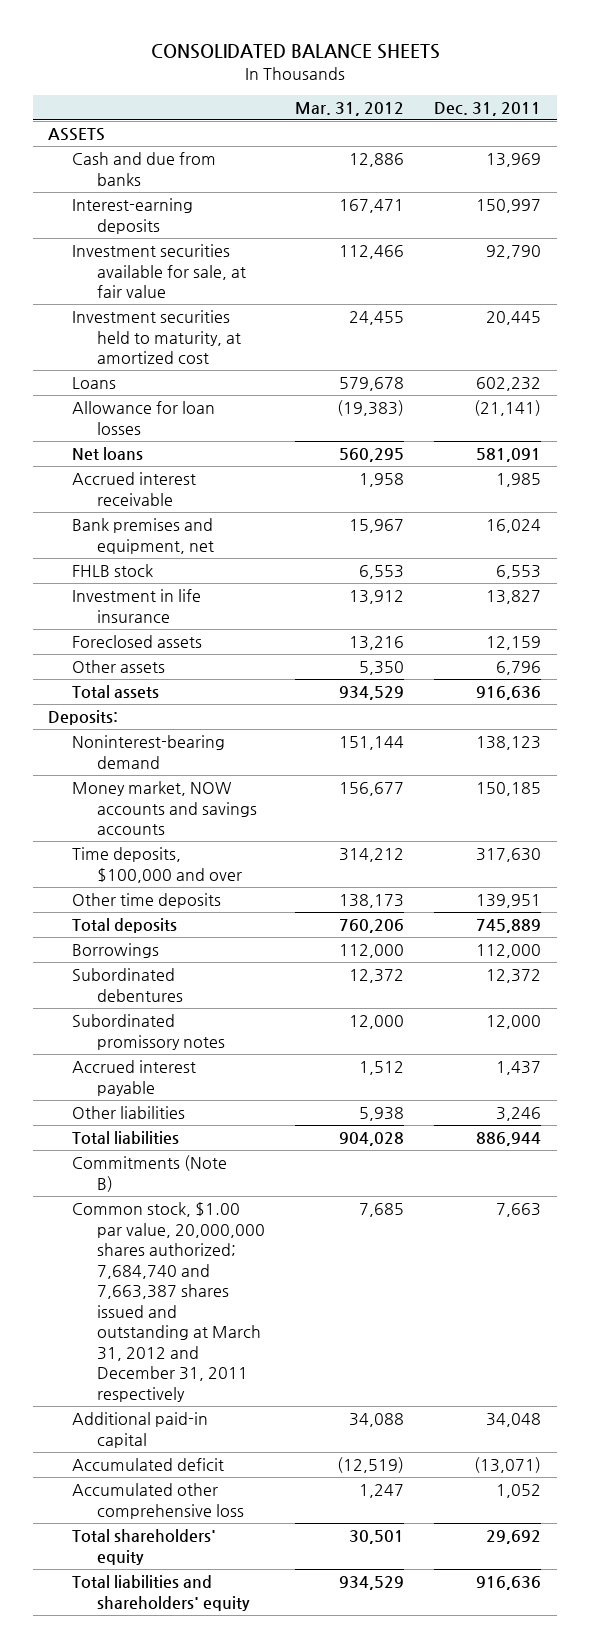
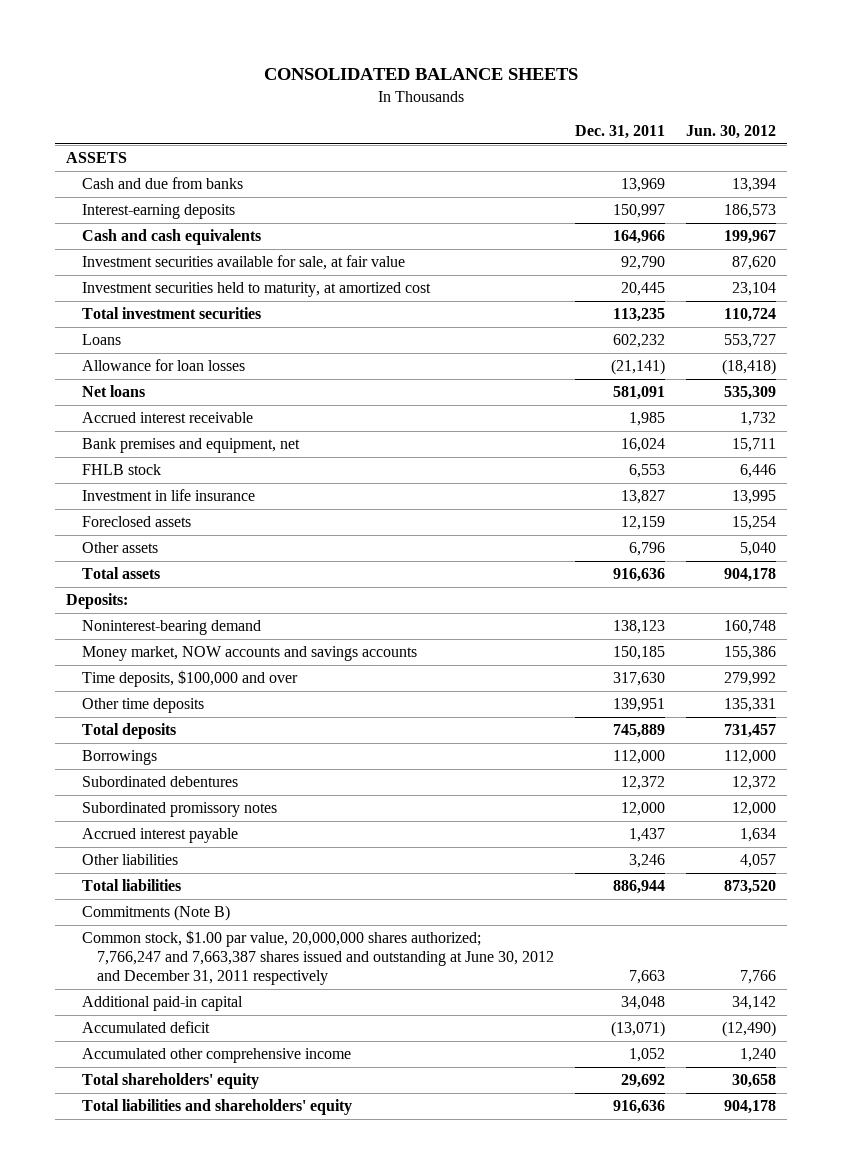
[295,101,405,116] Mar. 31, 2012 -> none
none -> [686,124,777,139] Jun. 30, 2012
none -> [81,229,261,246] Cash and cash equivalents
none -> [81,307,261,320] Total investment securities
[72,1202,265,1402] Common stock, $1.00 par value, 20,000,000 shares authorized; 7,684,740 and 7,663,387 shares issued and outstanding at March 31, 2012 and December 31, 2011 respectively -> [81,930,555,986] Common stock, $1.00 par value, 20,000,000 shares authorized; 7,766,247 and 7,663,387 shares issued and outstanding at June 30, 2012 and December 31, 2011 respectively
[72,1483,244,1519] Accumulated other comprehensive loss -> [81,1048,351,1064] Accumulated other comprehensive income

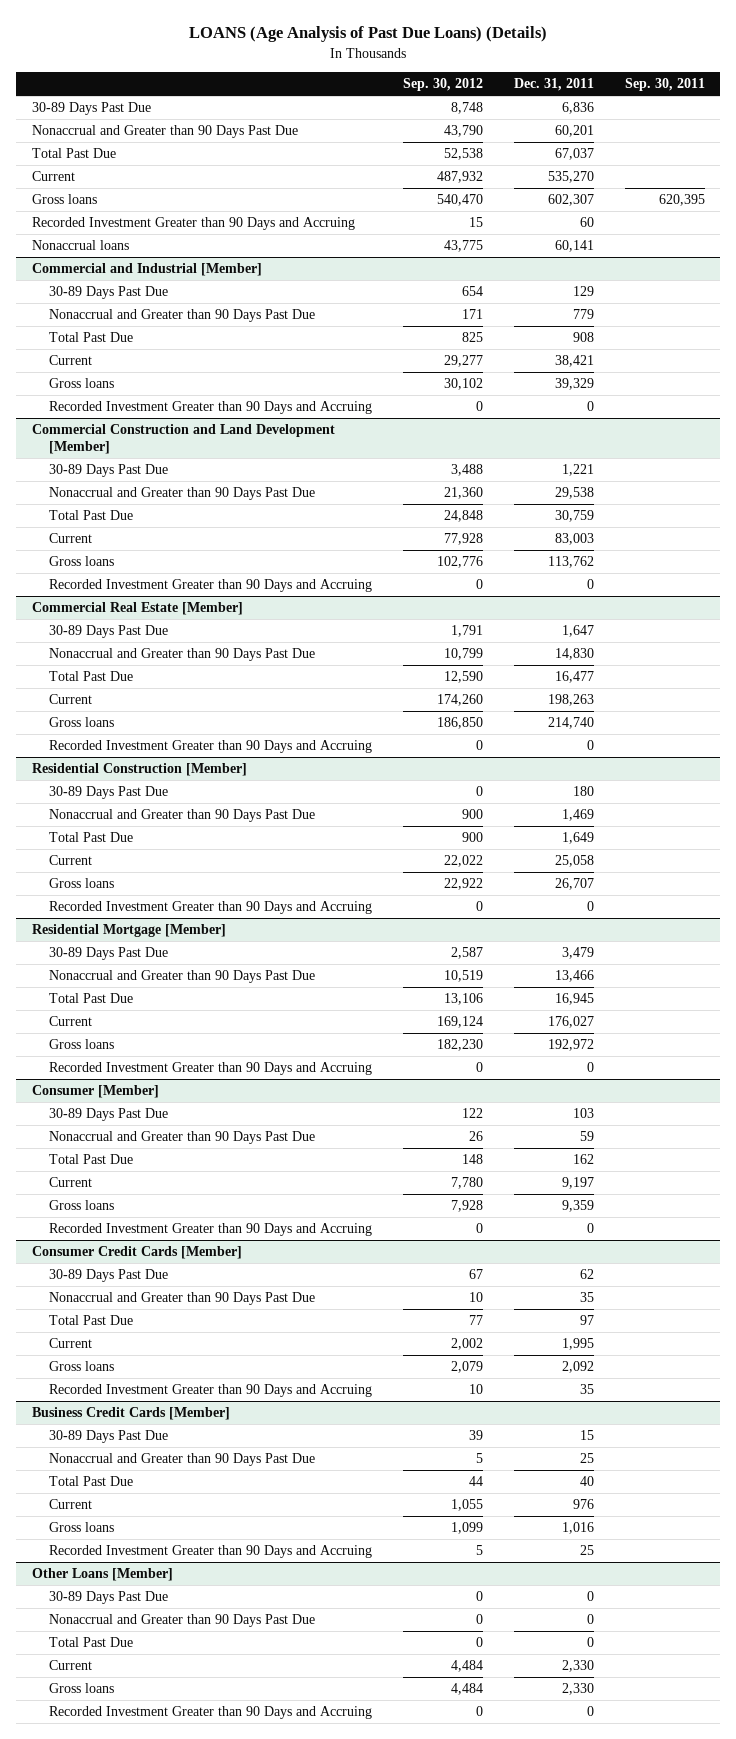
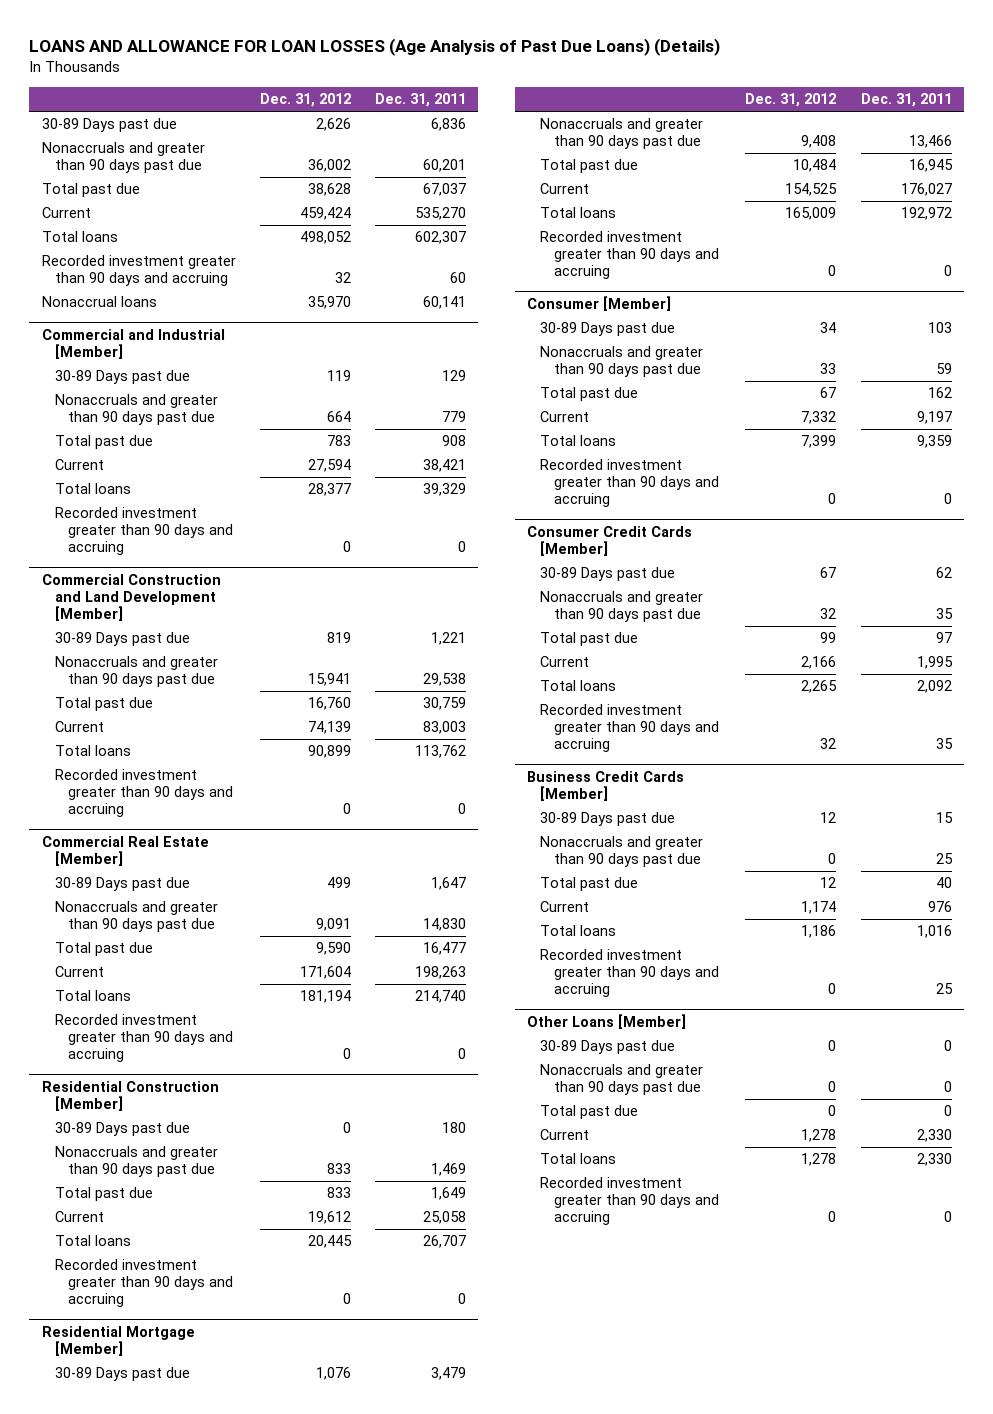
[189,26,548,43] LOANS (Age Analysis of Past Due Loans) (Details) -> [29,38,721,57] LOANS AND ALLOWANCE FOR LOAN LOSSES (Age Analysis of Past Due Loans) (Details)
[403,78,484,92] Sep. 30, 2012 -> none
[624,78,705,92] Sep. 30, 2011 -> none
none -> [259,93,351,108] Dec. 31, 2012
[31,102,151,116] 30-89 Days Past Due -> [41,118,177,133] 30-89 Days past due
[31,125,298,139] Nonaccrual and Greater than 90 Days Past Due -> [41,142,205,174] Nonaccruals and greater than 90 days past due
[31,148,116,159] Total Past Due -> [41,183,140,198] Total past due
[31,194,97,205] Gross loans -> [41,231,118,243] Total loans
[31,217,355,231] Recorded Investment Greater than 90 Days and Accruing -> [41,255,236,287] Recorded investment greater than 90 days and accruing
[49,286,169,300] 30-89 Days Past Due -> [54,370,190,385] 30-89 Days past due
[49,309,316,323] Nonaccrual and Greater than 90 Days Past Due -> [54,394,218,426] Nonaccruals and greater than 90 days past due
[49,332,134,343] Total Past Due -> [54,435,153,450] Total past due
[49,378,115,389] Gross loans -> [54,483,131,495] Total loans
[49,401,373,415] Recorded Investment Greater than 90 Days and Accruing -> [54,507,234,556] Recorded investment greater than 90 days and accruing
[49,464,169,478] 30-89 Days Past Due -> [54,632,190,647] 30-89 Days past due
[49,487,316,501] Nonaccrual and Greater than 90 Days Past Due -> [54,656,218,688] Nonaccruals and greater than 90 days past due
[49,510,134,521] Total Past Due -> [54,697,153,712] Total past due
[49,556,115,567] Gross loans -> [54,745,131,757] Total loans
[49,579,373,593] Recorded Investment Greater than 90 Days and Accruing -> [54,769,234,818] Recorded investment greater than 90 days and accruing
[49,625,169,639] 30-89 Days Past Due -> [54,877,190,892] 30-89 Days past due
[49,648,316,662] Nonaccrual and Greater than 90 Days Past Due -> [54,901,218,933] Nonaccruals and greater than 90 days past due
[49,671,134,682] Total Past Due -> [54,942,153,957] Total past due
[49,717,115,728] Gross loans -> [54,990,131,1002] Total loans
[49,740,373,754] Recorded Investment Greater than 90 Days and Accruing -> [54,1014,234,1063] Recorded investment greater than 90 days and accruing
[49,786,169,800] 30-89 Days Past Due -> [54,1122,190,1137] 30-89 Days past due
[49,809,316,823] Nonaccrual and Greater than 90 Days Past Due -> [54,1146,218,1178] Nonaccruals and greater than 90 days past due
[49,832,134,843] Total Past Due -> [54,1187,153,1202] Total past due
[49,878,115,889] Gross loans -> [54,1235,131,1247] Total loans
[49,901,373,915] Recorded Investment Greater than 90 Days and Accruing -> [54,1259,234,1308] Recorded investment greater than 90 days and accruing
[49,947,169,961] 30-89 Days Past Due -> [54,1367,190,1382] 30-89 Days past due
[49,970,316,984] Nonaccrual and Greater than 90 Days Past Due -> [540,118,704,150] Nonaccruals and greater than 90 days past due
[49,993,134,1004] Total Past Due -> [540,159,639,174] Total past due
[49,1039,115,1050] Gross loans -> [540,207,617,219] Total loans
[49,1062,373,1076] Recorded Investment Greater than 90 Days and Accruing -> [540,231,719,280] Recorded investment greater than 90 days and accruing
[49,1108,169,1122] 30-89 Days Past Due -> [540,322,676,337] 30-89 Days past due
[49,1131,316,1145] Nonaccrual and Greater than 90 Days Past Due -> [540,346,704,378] Nonaccruals and greater than 90 days past due
[49,1154,134,1165] Total Past Due -> [540,387,639,402] Total past due
[49,1200,115,1211] Gross loans -> [540,435,617,447] Total loans
[49,1223,373,1237] Recorded Investment Greater than 90 Days and Accruing -> [540,459,719,508] Recorded investment greater than 90 days and accruing
[49,1269,169,1283] 30-89 Days Past Due -> [540,567,676,582] 30-89 Days past due
[49,1292,316,1306] Nonaccrual and Greater than 90 Days Past Due -> [540,591,704,623] Nonaccruals and greater than 90 days past due
[49,1315,134,1326] Total Past Due -> [540,632,639,647] Total past due
[49,1361,115,1372] Gross loans -> [540,680,617,692] Total loans
[49,1384,373,1398] Recorded Investment Greater than 90 Days and Accruing -> [540,704,719,753] Recorded investment greater than 90 days and accruing
[49,1430,169,1444] 30-89 Days Past Due -> [540,812,676,827] 30-89 Days past due
[49,1453,316,1467] Nonaccrual and Greater than 90 Days Past Due -> [540,836,704,868] Nonaccruals and greater than 90 days past due
[49,1476,134,1487] Total Past Due -> [540,877,639,892] Total past due
[49,1522,115,1533] Gross loans -> [540,925,617,937] Total loans
[49,1545,373,1559] Recorded Investment Greater than 90 Days and Accruing -> [540,949,719,998] Recorded investment greater than 90 days and accruing
[49,1591,169,1605] 30-89 Days Past Due -> [540,1040,676,1055] 30-89 Days past due
[49,1614,316,1628] Nonaccrual and Greater than 90 Days Past Due -> [540,1064,704,1096] Nonaccruals and greater than 90 days past due
[49,1637,134,1648] Total Past Due -> [540,1105,639,1120] Total past due
[49,1683,115,1694] Gross loans -> [540,1153,617,1165] Total loans
[49,1706,373,1720] Recorded Investment Greater than 90 Days and Accruing -> [540,1177,719,1226] Recorded investment greater than 90 days and accruing

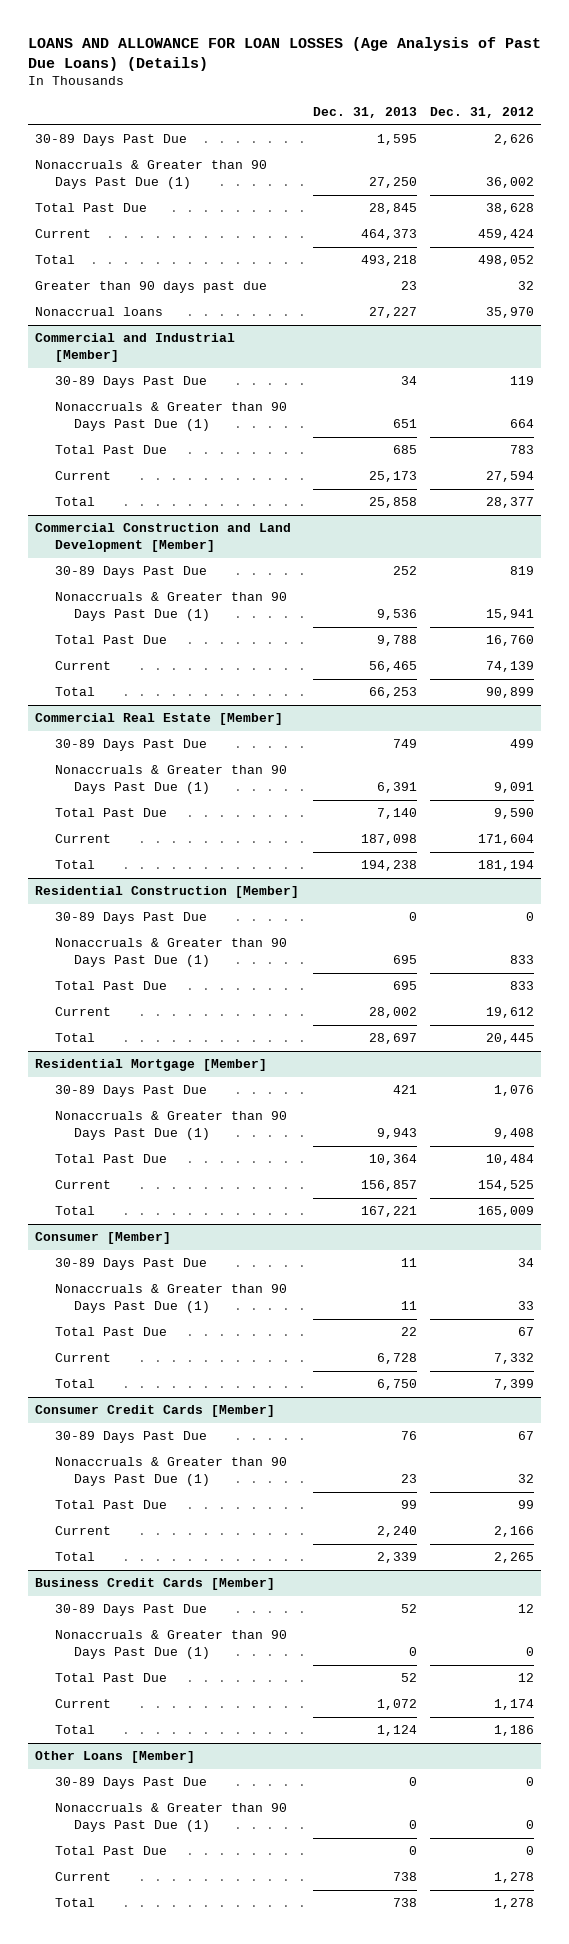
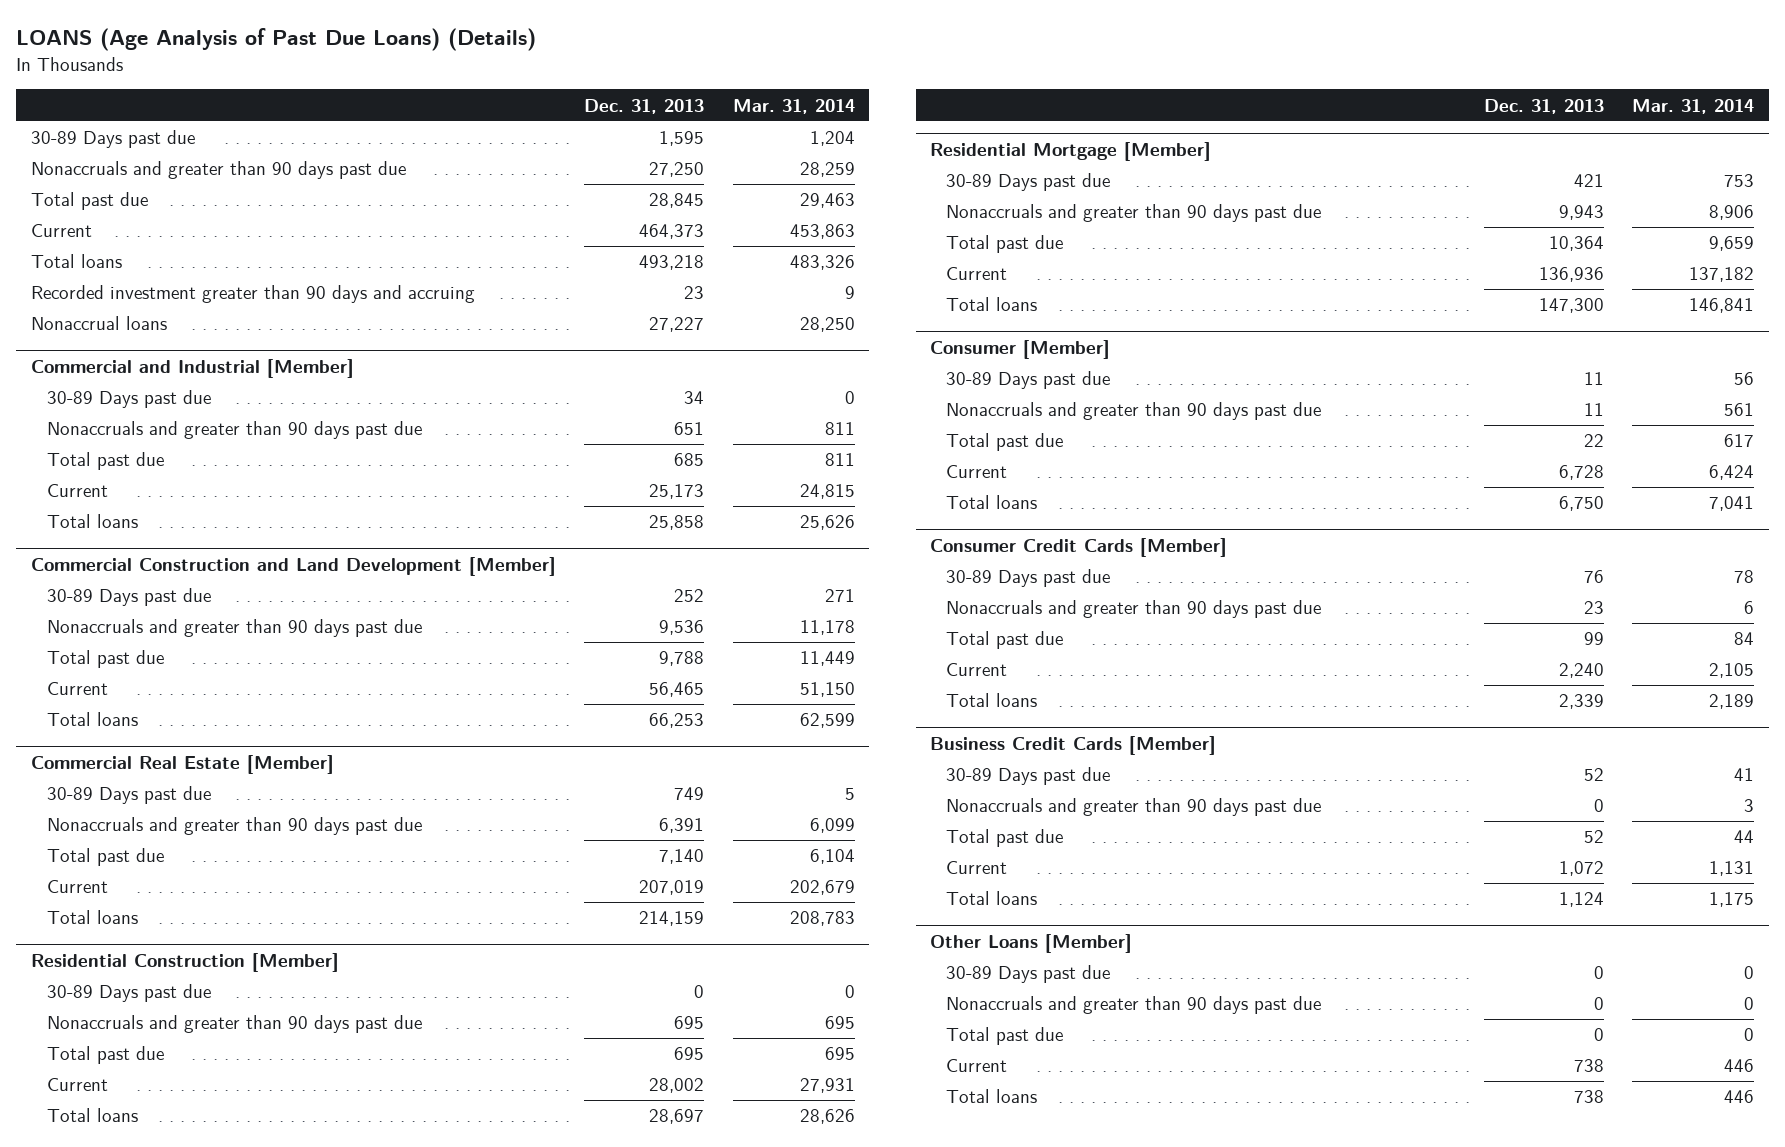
[27,36,541,71] LOANS AND ALLOWANCE FOR LOAN LOSSES (Age Analysis of Past Due Loans) (Details) -> [16,28,537,52] LOANS (Age Analysis of Past Due Loans) (Details)
[430,106,535,118] Dec. 31, 2012 -> none
none -> [732,98,855,114] Mar. 31, 2014
[34,134,187,147] 30-89 Days Past Due -> [30,130,195,149] 30-89 Days past due
[34,160,267,189] Nonaccruals & Greater than 90 Days Past Due (1) -> [30,161,406,180] Nonaccruals and greater than 90 days past due
[34,203,147,213] Total Past Due -> [30,192,148,211] Total past due
[34,255,75,265] Total -> [30,254,122,269] Total loans
[34,281,267,294] Greater than 90 days past due -> [30,285,475,304] Recorded investment greater than 90 days and accruing
[54,376,207,389] 30-89 Days Past Due -> [46,390,211,409] 30-89 Days past due
[54,402,287,431] Nonaccruals & Greater than 90 Days Past Due (1) -> [46,421,422,440] Nonaccruals and greater than 90 days past due
[54,445,167,455] Total Past Due -> [46,452,164,471] Total past due
[54,497,95,507] Total -> [46,514,138,529] Total loans
[54,566,207,579] 30-89 Days Past Due -> [46,588,211,607] 30-89 Days past due
[54,592,287,621] Nonaccruals & Greater than 90 Days Past Due (1) -> [46,619,422,638] Nonaccruals and greater than 90 days past due
[54,635,167,645] Total Past Due -> [46,650,164,669] Total past due
[54,687,95,697] Total -> [46,712,138,727] Total loans
[54,739,207,752] 30-89 Days Past Due -> [46,786,211,805] 30-89 Days past due
[54,765,287,794] Nonaccruals & Greater than 90 Days Past Due (1) -> [46,817,422,836] Nonaccruals and greater than 90 days past due
[54,808,167,818] Total Past Due -> [46,848,164,867] Total past due
[360,834,417,846] 187,098 -> [639,880,705,896] 207,019
[54,860,95,870] Total -> [46,910,138,925] Total loans
[360,860,417,872] 194,238 -> [639,911,705,927] 214,159
[54,912,207,925] 30-89 Days Past Due -> [46,984,211,1003] 30-89 Days past due
[54,938,287,967] Nonaccruals & Greater than 90 Days Past Due (1) -> [46,1015,422,1034] Nonaccruals and greater than 90 days past due
[54,981,167,991] Total Past Due -> [46,1046,164,1065] Total past due
[54,1033,95,1043] Total -> [46,1108,138,1123] Total loans
[54,1085,207,1098] 30-89 Days Past Due -> [946,173,1111,192] 30-89 Days past due
[54,1111,287,1140] Nonaccruals & Greater than 90 Days Past Due (1) -> [946,204,1322,223] Nonaccruals and greater than 90 days past due
[54,1154,167,1164] Total Past Due -> [946,235,1064,254] Total past due
[360,1180,417,1192] 156,857 -> [1538,267,1604,283] 136,936
[54,1206,95,1216] Total -> [946,297,1038,312] Total loans
[360,1206,417,1218] 167,221 -> [1538,298,1604,314] 147,300
[54,1258,207,1271] 30-89 Days Past Due -> [946,371,1111,390] 30-89 Days past due
[54,1284,287,1313] Nonaccruals & Greater than 90 Days Past Due (1) -> [946,402,1322,421] Nonaccruals and greater than 90 days past due
[54,1327,167,1337] Total Past Due -> [946,433,1064,452] Total past due
[54,1379,95,1389] Total -> [946,495,1038,510] Total loans
[54,1431,207,1444] 30-89 Days Past Due -> [946,569,1111,588] 30-89 Days past due
[54,1457,287,1486] Nonaccruals & Greater than 90 Days Past Due (1) -> [946,600,1322,619] Nonaccruals and greater than 90 days past due
[54,1500,167,1510] Total Past Due -> [946,631,1064,650] Total past due
[54,1552,95,1562] Total -> [946,693,1038,708] Total loans
[54,1604,207,1617] 30-89 Days Past Due -> [946,767,1111,786] 30-89 Days past due
[54,1630,287,1659] Nonaccruals & Greater than 90 Days Past Due (1) -> [946,798,1322,817] Nonaccruals and greater than 90 days past due
[54,1673,167,1683] Total Past Due -> [946,829,1064,848] Total past due
[54,1725,95,1735] Total -> [946,891,1038,906] Total loans
[54,1777,207,1790] 30-89 Days Past Due -> [946,965,1111,984] 30-89 Days past due
[54,1803,287,1832] Nonaccruals & Greater than 90 Days Past Due (1) -> [946,996,1322,1015] Nonaccruals and greater than 90 days past due
[54,1846,167,1856] Total Past Due -> [946,1027,1064,1046] Total past due
[54,1898,95,1908] Total -> [946,1089,1038,1104] Total loans

